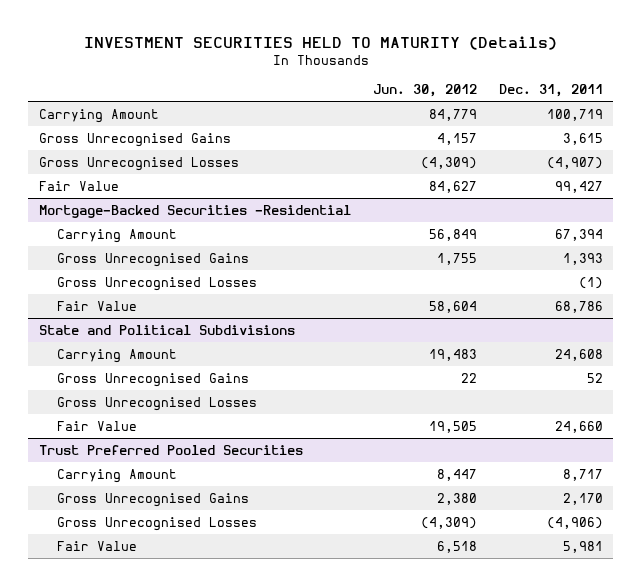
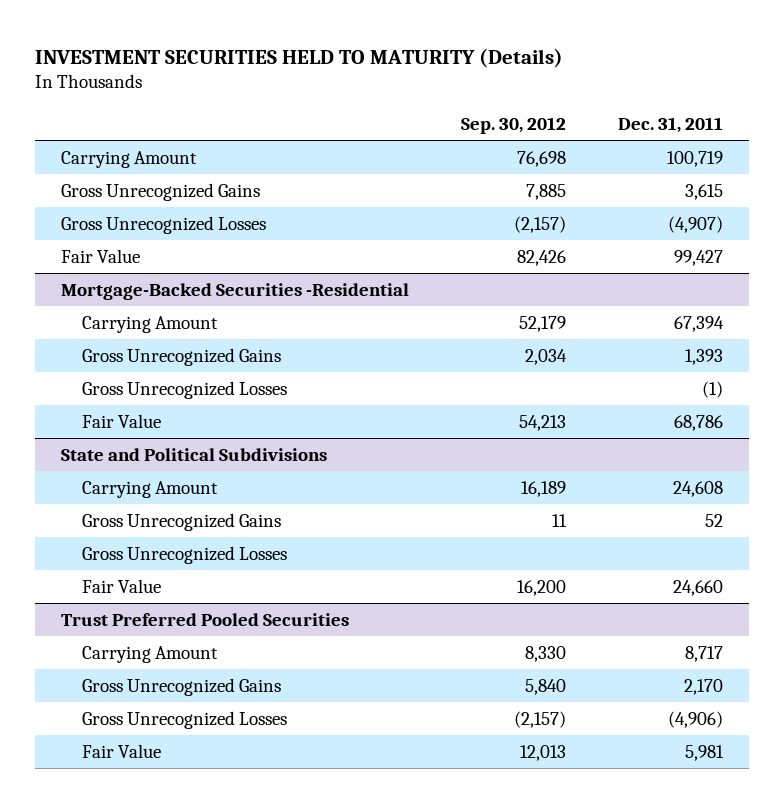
[372,84,477,98] Jun. 30, 2012 -> none
none -> [461,116,567,134] Sep. 30, 2012
[38,132,231,147] Gross Unrecognised Gains -> [61,182,261,201] Gross Unrecognized Gains
[38,156,239,171] Gross Unrecognised Losses -> [61,215,267,234] Gross Unrecognized Losses
[56,252,249,267] Gross Unrecognised Gains -> [81,347,281,366] Gross Unrecognized Gains
[56,276,257,291] Gross Unrecognised Losses -> [81,380,287,399] Gross Unrecognized Losses
[56,372,249,387] Gross Unrecognised Gains -> [81,512,281,531] Gross Unrecognized Gains
[56,396,257,411] Gross Unrecognised Losses -> [81,545,287,564] Gross Unrecognized Losses
[56,492,249,507] Gross Unrecognised Gains -> [81,677,281,696] Gross Unrecognized Gains
[56,516,257,531] Gross Unrecognised Losses -> [81,710,287,729] Gross Unrecognized Losses

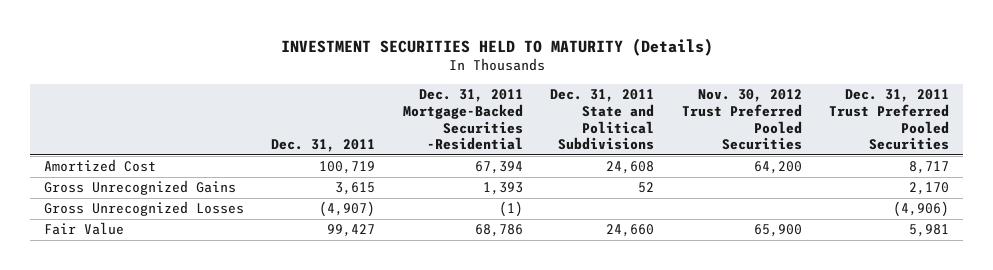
[461,116,567,134] Sep. 30, 2012 -> none
none -> [402,89,523,151] Dec. 31, 2011 Mortgage-Backed Securities -Residential
none -> [550,89,655,151] Dec. 31, 2011 State and Political Subdivisions
none -> [681,89,802,151] Nov. 30, 2012 Trust Preferred Pooled Securities
none -> [829,89,950,151] Dec. 31, 2011 Trust Preferred Pooled Securities
[61,150,198,168] Carrying Amount -> [43,159,156,173] Amortized Cost
[61,282,410,300] Mortgage-Backed Securities -Residential -> none
[81,315,218,333] Carrying Amount -> none
[81,347,281,366] Gross Unrecognized Gains -> none
[81,380,287,399] Gross Unrecognized Losses -> none
[81,413,161,428] Fair Value -> none
[61,447,328,461] State and Political Subdivisions -> none
[81,480,218,498] Carrying Amount -> none
[81,512,281,531] Gross Unrecognized Gains -> none
[81,545,287,564] Gross Unrecognized Losses -> none
[81,578,161,593] Fair Value -> none
[61,612,350,626] Trust Preferred Pooled Securities -> none
[81,645,218,663] Carrying Amount -> none
[81,677,281,696] Gross Unrecognized Gains -> none
[81,710,287,729] Gross Unrecognized Losses -> none
[81,743,161,758] Fair Value -> none

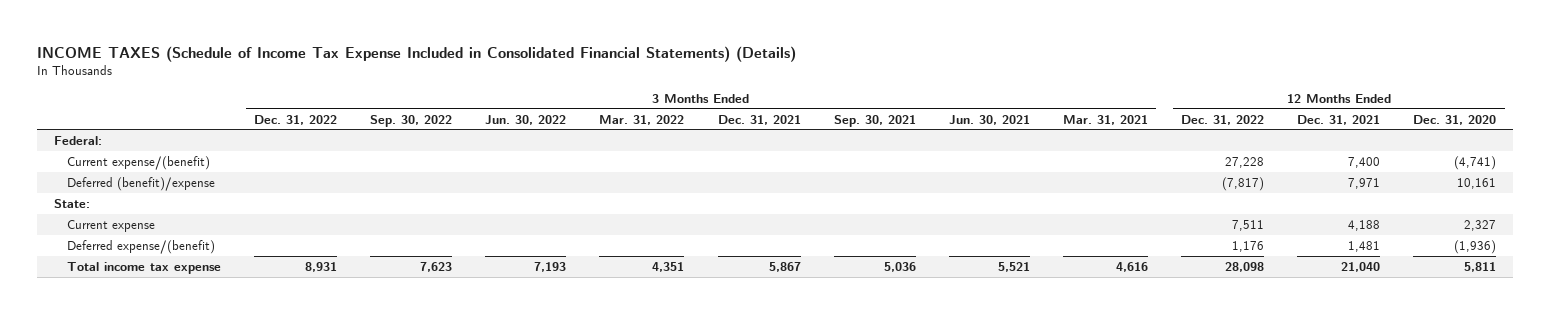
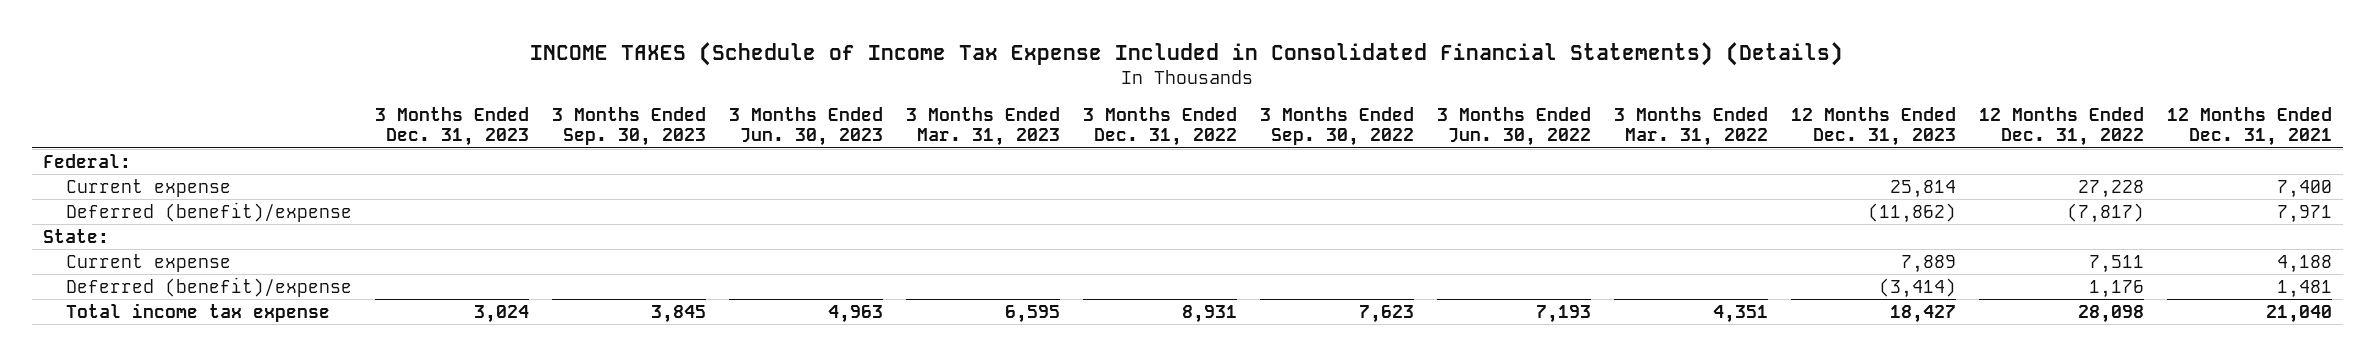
[717,114,801,125] Dec. 31, 2021 -> none
[833,114,916,127] Sep. 30, 2021 -> none
[948,114,1030,125] Jun. 30, 2021 -> none
[1062,114,1148,125] Mar. 31, 2021 -> none
[1413,114,1497,125] Dec. 31, 2020 -> none
none -> [374,106,529,147] 3 Months Ended Dec. 31, 2023
none -> [551,106,706,147] 3 Months Ended Sep. 30, 2023
none -> [728,106,883,147] 3 Months Ended Jun. 30, 2023
none -> [905,106,1060,147] 3 Months Ended Mar. 31, 2023
none -> [1790,106,1956,147] 12 Months Ended Dec. 31, 2023
[66,155,210,170] Current expense/(benefit) -> [65,178,231,197] Current expense
[66,239,215,254] Deferred expense/(benefit) -> [65,276,352,297] Deferred (benefit)/expense

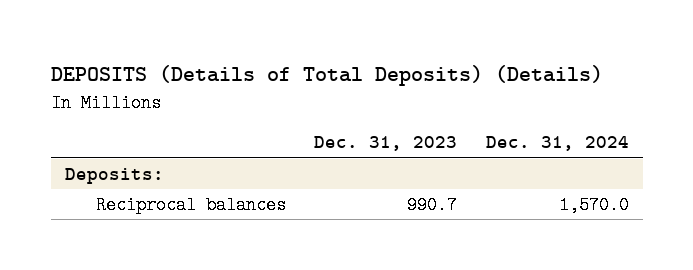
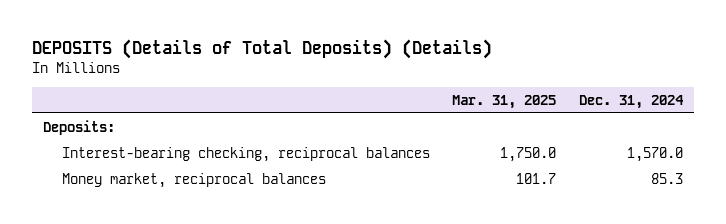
[314,136,458,152] Dec. 31, 2023 -> none
none -> [452,95,557,110] Mar. 31, 2025
[96,196,287,215] Reciprocal balances -> [61,146,430,162] Interest-bearing checking, reciprocal balances
none -> [61,172,326,188] Money market, reciprocal balances

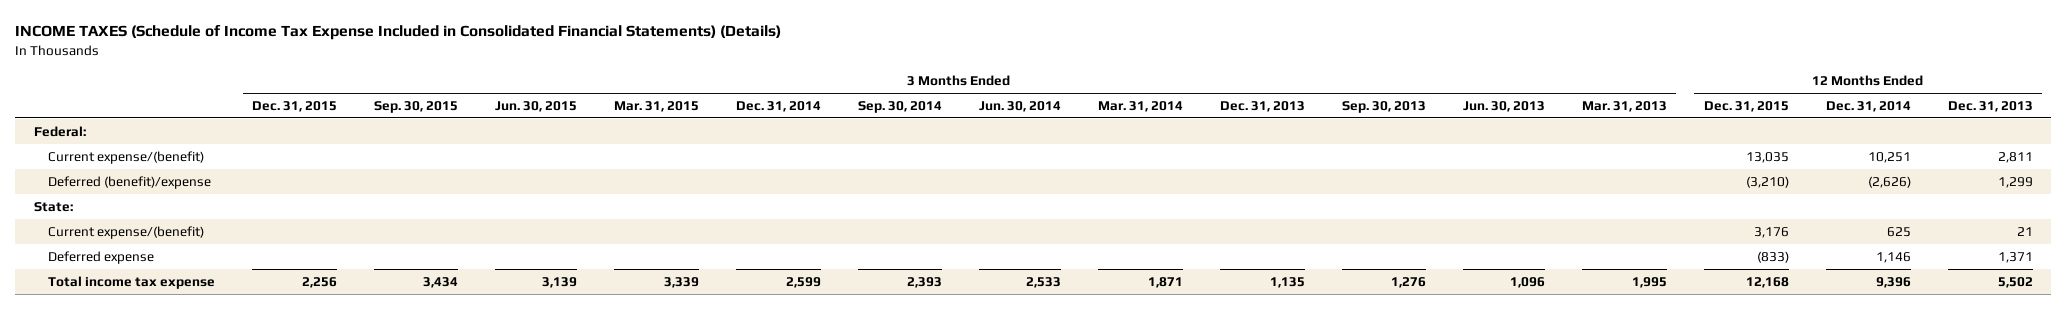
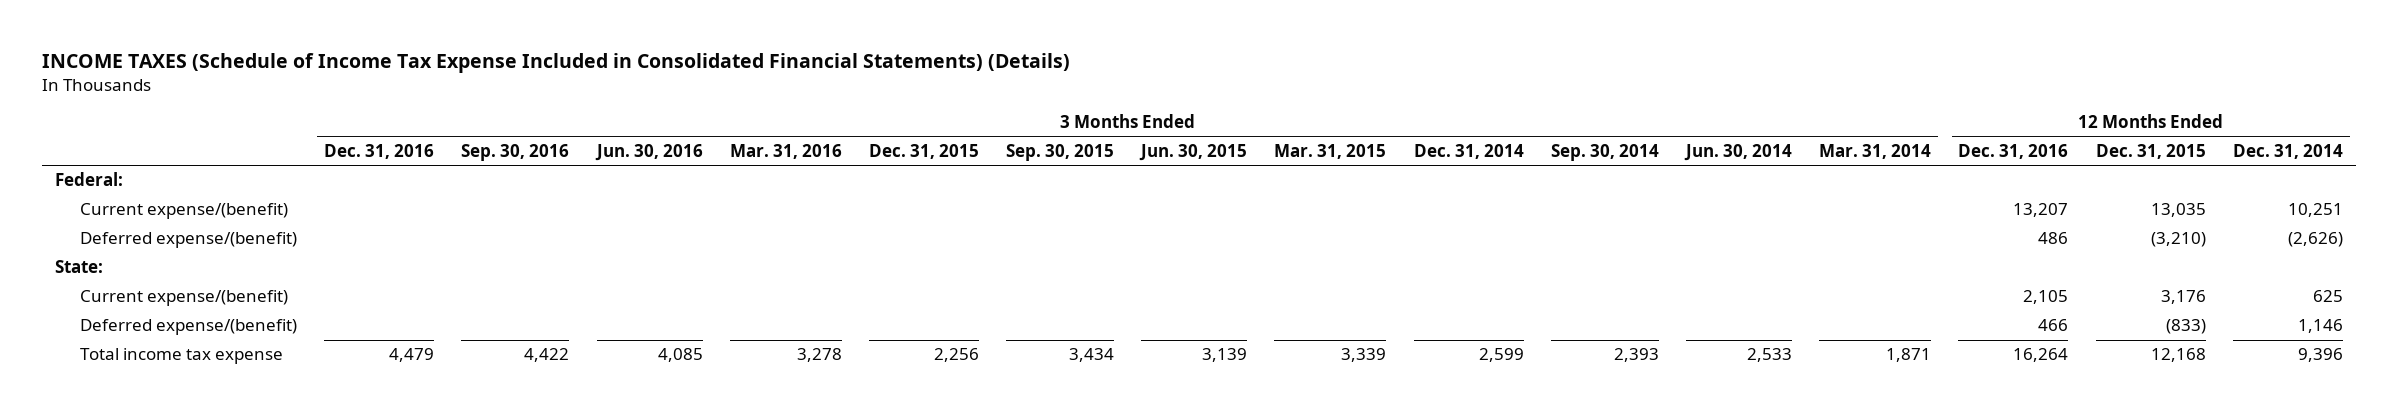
[1219,100,1305,112] Dec. 31, 2013 -> none
[1341,100,1426,113] Sep. 30, 2013 -> none
[1462,100,1545,112] Jun. 30, 2013 -> none
[1581,100,1667,112] Mar. 31, 2013 -> none
[1947,100,2033,112] Dec. 31, 2013 -> none
none -> [324,143,435,159] Dec. 31, 2016
none -> [461,143,570,161] Sep. 30, 2016
none -> [594,143,703,161] Jun. 30, 2016
none -> [729,143,842,159] Mar. 31, 2016
none -> [1958,143,2069,159] Dec. 31, 2016
[47,175,211,189] Deferred (benefit)/expense -> [79,232,297,249] Deferred expense/(benefit)
[47,250,154,264] Deferred expense -> [79,319,297,336] Deferred expense/(benefit)

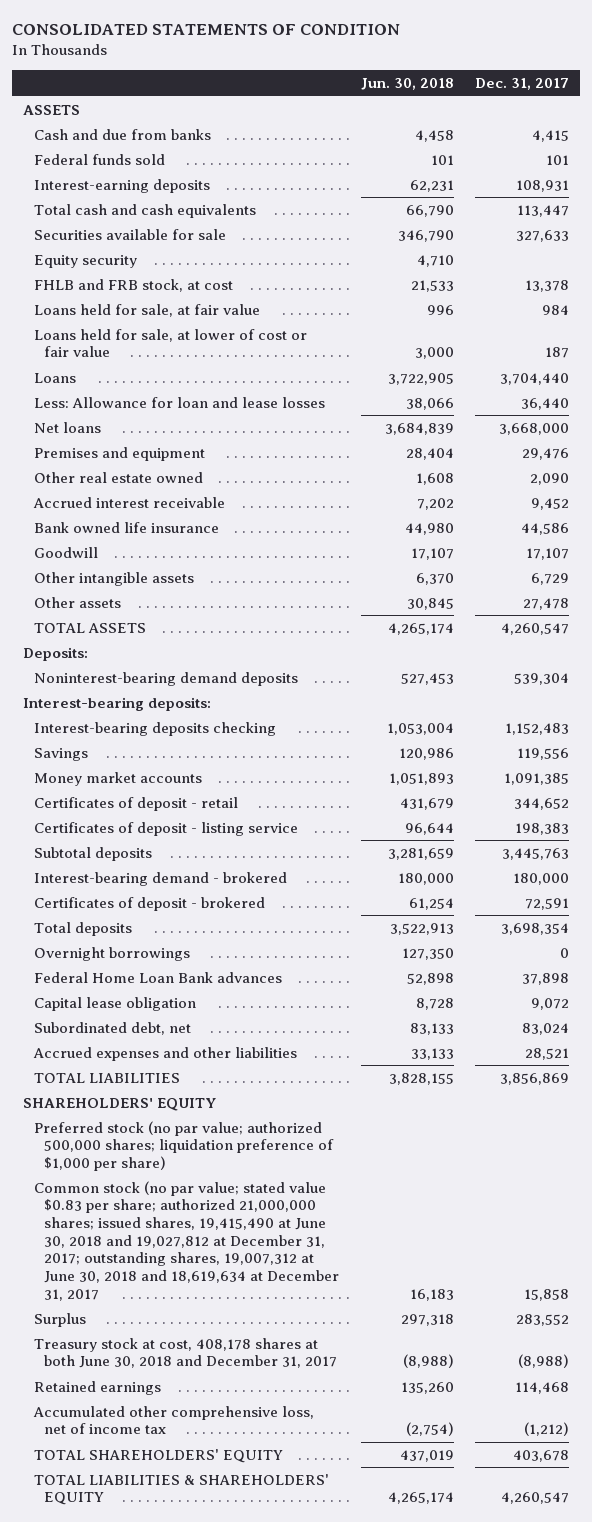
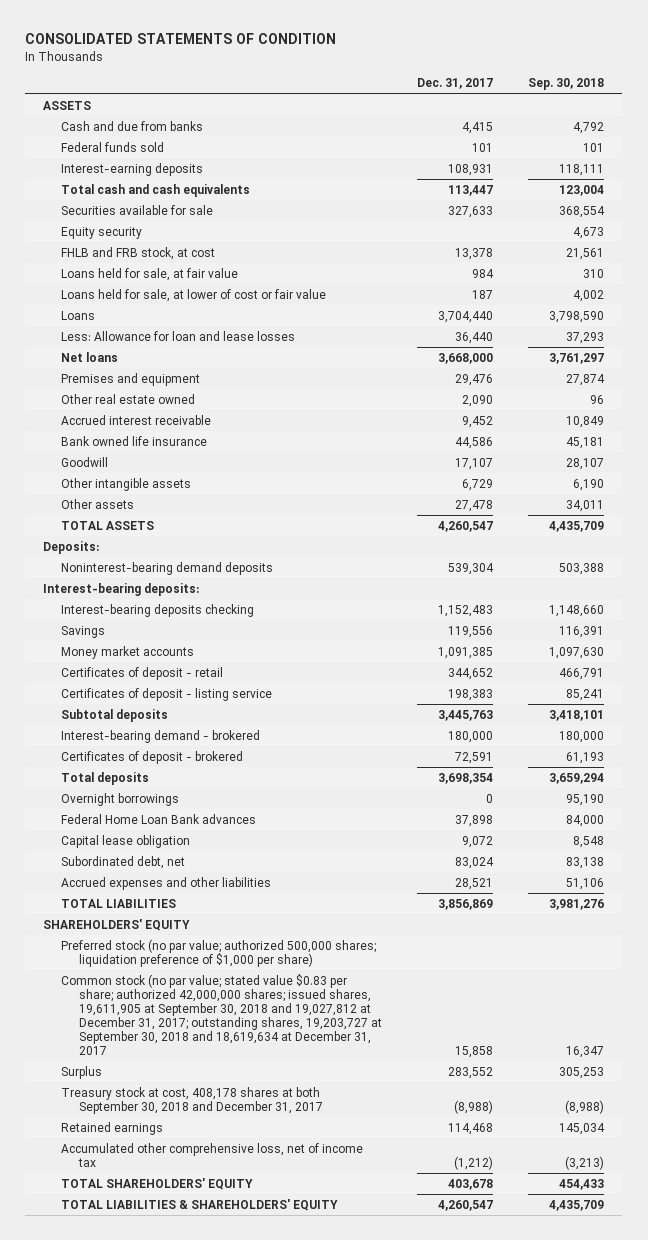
[360,78,454,91] Jun. 30, 2018 -> none
none -> [528,78,605,91] Sep. 30, 2018
[33,1180,340,1301] Common stock (no par value; stated value $0.83 per share; authorized 21,000,000 shares; issued shares, 19,415,490 at June 30, 2018 and 19,027,812 at December 31, 2017; outstanding shares, 19,007,312 at June 30, 2018 and 18,619,634 at December 31, 2017 -> [60,973,382,1056] Common stock (no par value; stated value $0.83 per share; authorized 42,000,000 shares; issued shares, 19,611,905 at September 30, 2018 and 19,027,812 at December 31, 2017; outstanding shares, 19,203,727 at September 30, 2018 and 18,619,634 at December 31, 2017
[33,1337,338,1369] Treasury stock at cost, 408,178 shares at both June 30, 2018 and December 31, 2017 -> [60,1086,323,1114] Treasury stock at cost, 408,178 shares at both September 30, 2018 and December 31, 2017

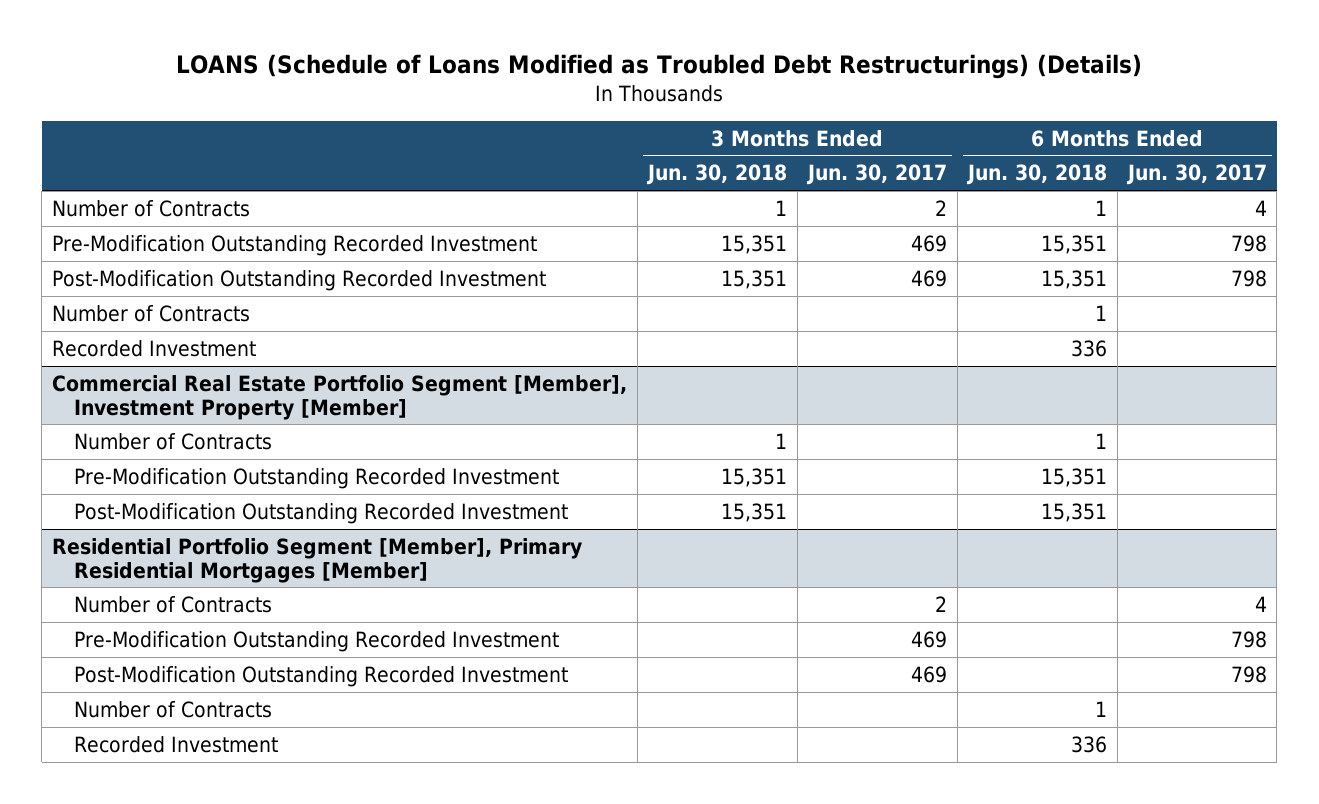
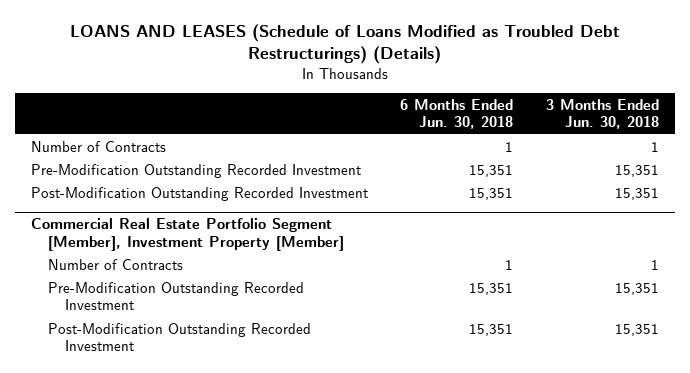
[176,54,1143,80] LOANS (Schedule of Loans Modified as Troubled Debt Restructurings) (Details) -> [69,23,620,65] LOANS AND LEASES (Schedule of Loans Modified as Troubled Debt Restructurings) (Details)
[805,164,947,186] Jun. 30, 2017 -> none
[1125,164,1267,186] Jun. 30, 2017 -> none
[52,304,251,322] Number of Contracts -> none
[52,339,257,357] Recorded Investment -> none
[52,537,583,583] Residential Portfolio Segment [Member], Primary Residential Mortgages [Member] -> none
[74,595,273,613] Number of Contracts -> none
[74,630,560,652] Pre-Modification Outstanding Recorded Investment -> none
[74,665,569,687] Post-Modification Outstanding Recorded Investment -> none
[74,700,273,718] Number of Contracts -> none
[74,735,279,753] Recorded Investment -> none

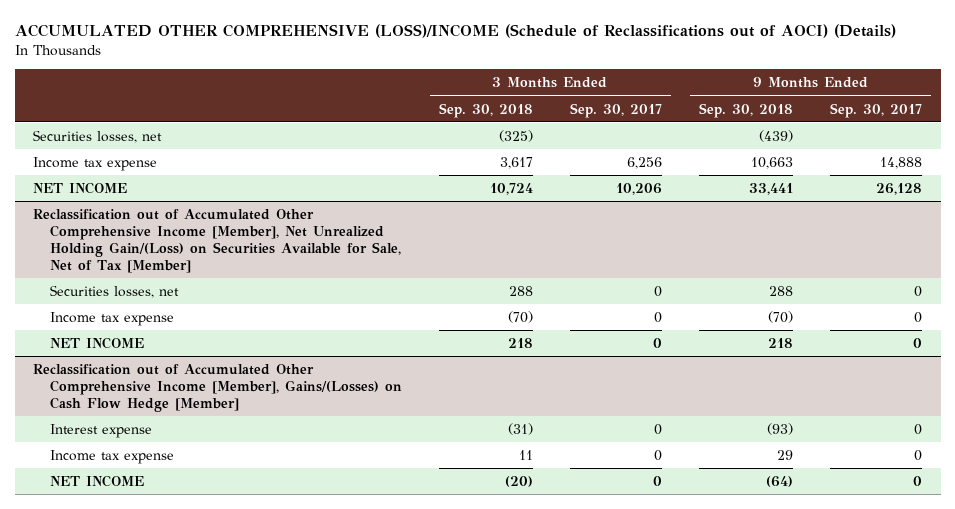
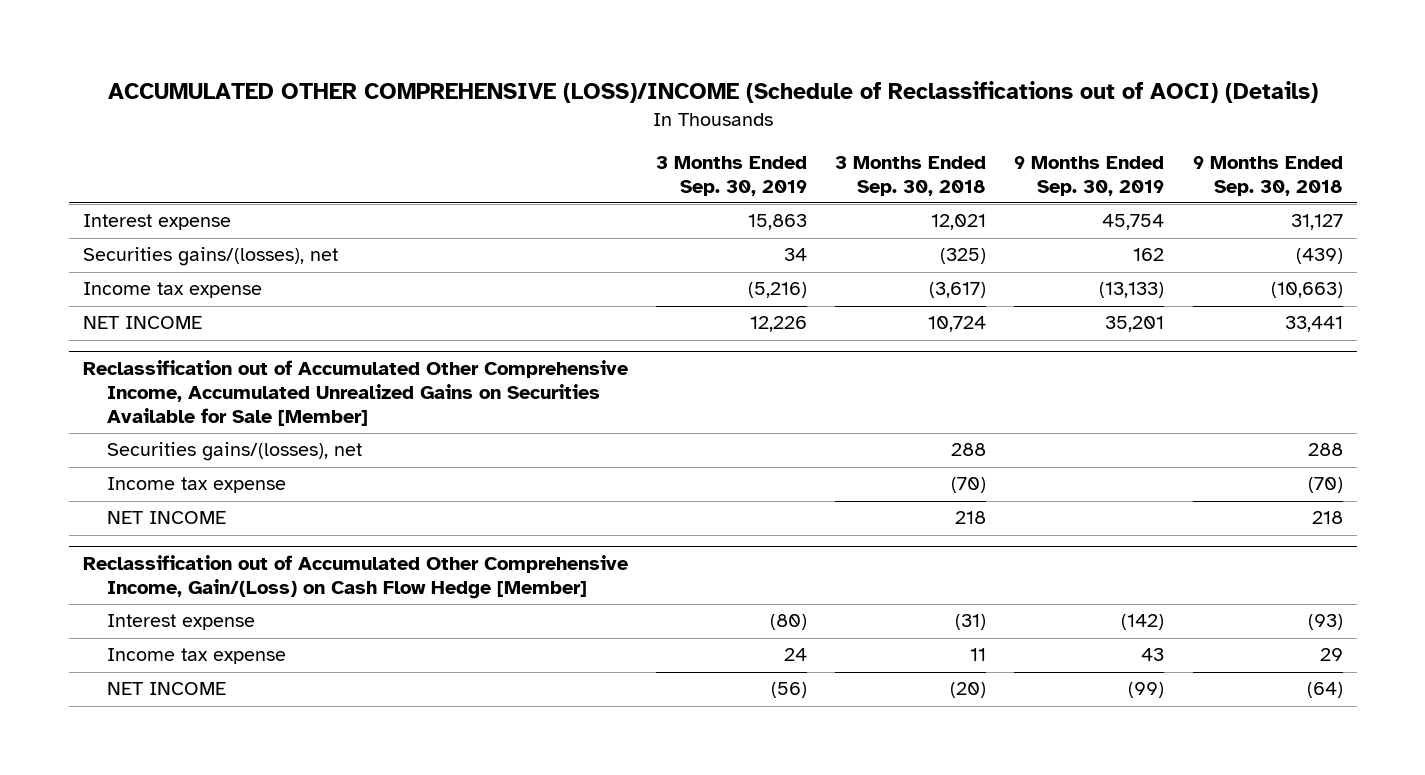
[570,102,663,118] Sep. 30, 2017 -> none
[830,102,923,118] Sep. 30, 2017 -> none
none -> [655,155,807,196] 3 Months Ended Sep. 30, 2019
none -> [1014,155,1165,196] 9 Months Ended Sep. 30, 2019
none -> [82,214,231,231] Interest expense
[33,129,163,143] Securities losses, net -> [82,247,338,267] Securities gains/(losses), net
[499,156,533,169] 3,617 -> [929,282,987,299] (3,617)
[751,156,794,169] 10,663 -> [1270,282,1343,299] (10,663)
[33,208,401,273] Reclassification out of Accumulated Other Comprehensive Income [Member], Net Unrealized Holding Gain/(Loss) on Securities Available for Sale, Net of Tax [Member] -> [82,360,628,426] Reclassification out of Accumulated Other Comprehensive Income, Accumulated Unrealized Gains on Securities Available for Sale [Member]
[49,284,179,298] Securities losses, net -> [107,442,363,462] Securities gains/(losses), net
[33,363,402,412] Reclassification out of Accumulated Other Comprehensive Income [Member], Gains/(Losses) on Cash Flow Hedge [Member] -> [82,555,628,600] Reclassification out of Accumulated Other Comprehensive Income, Gain/(Loss) on Cash Flow Hedge [Member]

